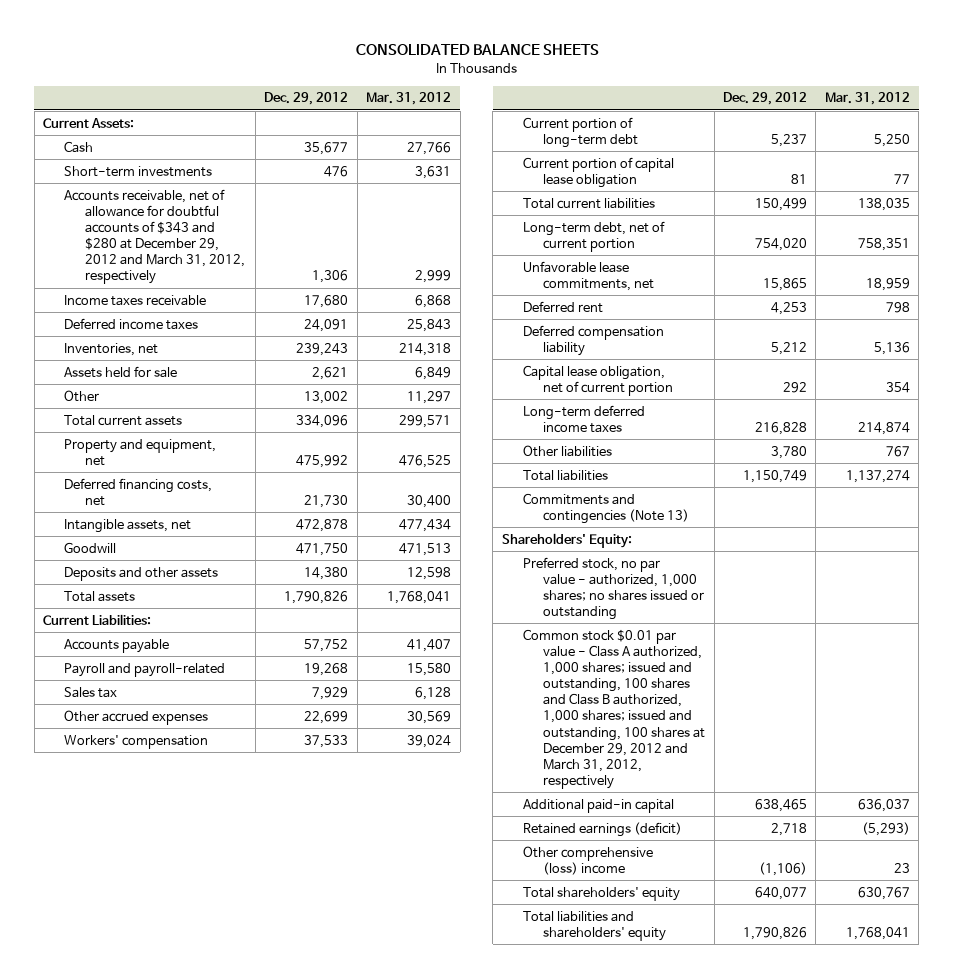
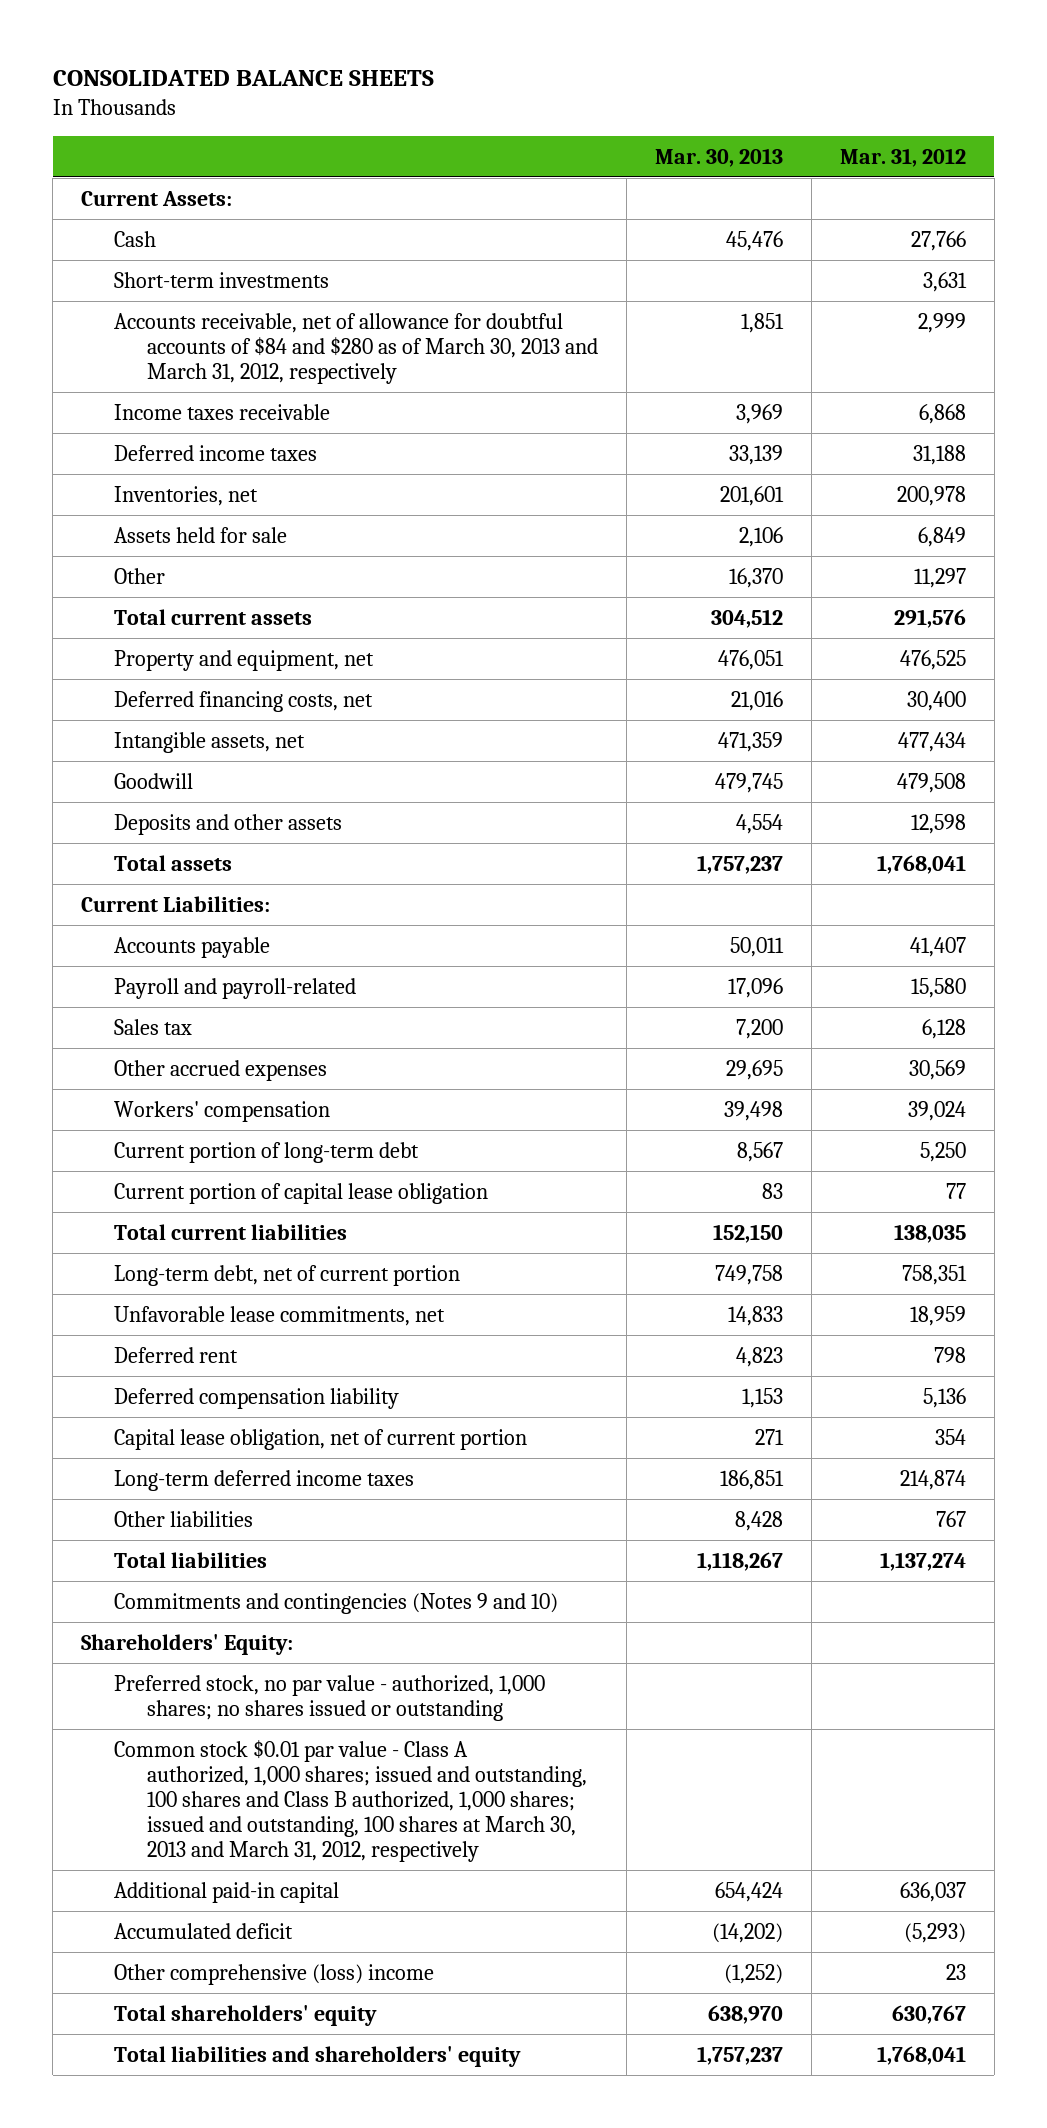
[264,92,349,106] Dec. 29, 2012 -> none
none -> [654,147,783,167] Mar. 30, 2013
[64,188,245,285] Accounts receivable, net of allowance for doubtful accounts of $343 and $280 at December 29, 2012 and March 31, 2012, respectively -> [114,312,598,384] Accounts receivable, net of allowance for doubtful accounts of $84 and $280 as of March 30, 2013 and March 31, 2012, respectively
[407,318,452,332] 25,843 -> [912,444,966,465] 31,188
[399,342,452,356] 214,318 -> [896,485,966,506] 200,978
[399,414,452,428] 299,571 -> [893,608,966,628] 291,576
[399,542,452,556] 471,513 -> [896,772,966,793] 479,508
[522,492,690,524] Commitments and contingencies (Note 13) -> [114,1592,559,1614] Commitments and contingencies (Notes 9 and 10)
[522,628,706,790] Common stock $0.01 par value - Class A authorized, 1,000 shares; issued and outstanding, 100 shares and Class B authorized, 1,000 shares; issued and outstanding, 100 shares at December 29, 2012 and March 31, 2012, respectively -> [114,1739,587,1862] Common stock $0.01 par value - Class A authorized, 1,000 shares; issued and outstanding, 100 shares and Class B authorized, 1,000 shares; issued and outstanding, 100 shares at March 30, 2013 and March 31, 2012, respectively
[522,821,682,837] Retained earnings (deficit) -> [114,1922,294,1939] Accumulated deficit

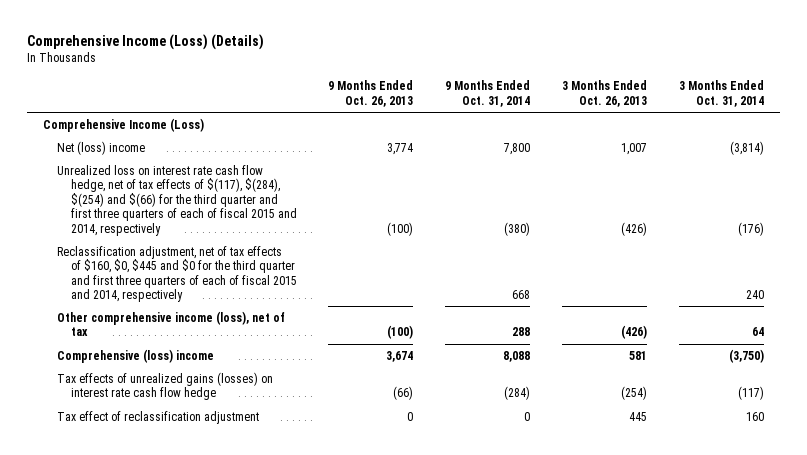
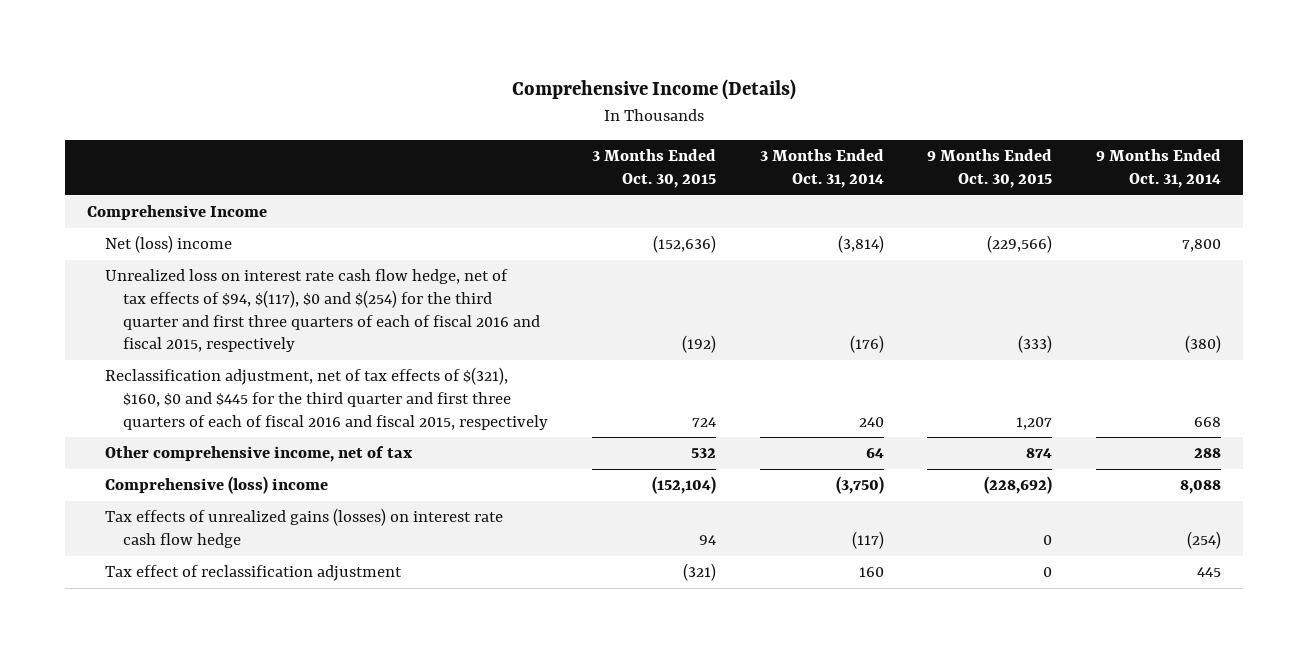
[27,33,265,50] Comprehensive Income (Loss) (Details) -> [512,79,797,101] Comprehensive Income (Details)
[328,80,414,107] 9 Months Ended Oct. 26, 2013 -> none
[561,80,647,107] 3 Months Ended Oct. 26, 2013 -> none
none -> [591,149,716,189] 3 Months Ended Oct. 30, 2015
none -> [927,149,1053,189] 9 Months Ended Oct. 30, 2015
[42,117,204,132] Comprehensive Income (Loss) -> [87,205,268,221] Comprehensive Income
[56,164,297,236] Unrealized loss on interest rate cash flow hedge, net of tax effects of $(117), $(284), $(254) and $(66) for the third quarter and first three quarters of each of fiscal 2015 and 2014, respectively -> [105,269,541,353] Unrealized loss on interest rate cash flow hedge, net of tax effects of $94, $(117), $0 and $(254) for the third quarter and first three quarters of each of fiscal 2016 and fiscal 2015, respectively
[56,245,297,303] Reclassification adjustment, net of tax effects of $160, $0, $445 and $0 for the third quarter and first three quarters of each of fiscal 2015 and 2014, respectively -> [105,367,549,430] Reclassification adjustment, net of tax effects of $(321), $160, $0 and $445 for the third quarter and first three quarters of each of fiscal 2016 and fiscal 2015, respectively
[56,310,285,337] Other comprehensive income (loss), net of tax -> [105,446,414,463] Other comprehensive income, net of tax
[504,386,531,401] (284) -> [1187,531,1222,550] (254)
[524,411,531,421] 0 -> [1197,567,1222,578] 445

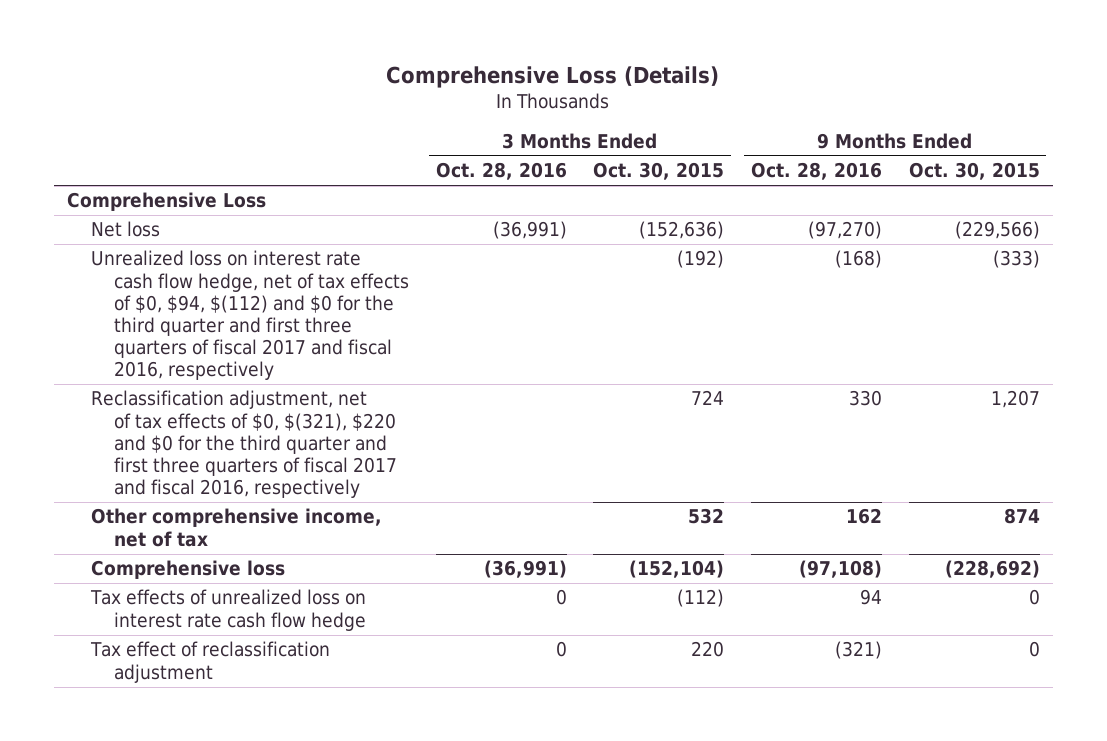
[512,79,797,101] Comprehensive Income (Details) -> [386,65,720,88] Comprehensive Loss (Details)
[759,149,884,189] 3 Months Ended Oct. 31, 2014 -> none
[1096,149,1222,189] 9 Months Ended Oct. 31, 2014 -> none
none -> [435,162,567,181] Oct. 28, 2016
none -> [751,162,883,181] Oct. 28, 2016
[87,205,268,221] Comprehensive Income -> [67,192,267,212] Comprehensive Loss
[105,235,233,254] Net (loss) income -> [90,221,160,238] Net loss
[105,269,541,353] Unrealized loss on interest rate cash flow hedge, net of tax effects of $94, $(117), $0 and $(254) for the third quarter and first three quarters of each of fiscal 2016 and fiscal 2015, respectively -> [90,250,410,381] Unrealized loss on interest rate cash flow hedge, net of tax effects of $0, $94, $(112) and $0 for the third quarter and first three quarters of fiscal 2017 and fiscal 2016, respectively
[105,367,549,430] Reclassification adjustment, net of tax effects of $(321), $160, $0 and $445 for the third quarter and first three quarters of each of fiscal 2016 and fiscal 2015, respectively -> [90,390,398,499] Reclassification adjustment, net of tax effects of $0, $(321), $220 and $0 for the third quarter and first three quarters of fiscal 2017 and fiscal 2016, respectively
[105,476,329,495] Comprehensive (loss) income -> [90,560,285,580] Comprehensive loss
[105,508,504,549] Tax effects of unrealized gains (losses) on interest rate cash flow hedge -> [89,589,367,631] Tax effects of unrealized loss on interest rate cash flow hedge
[698,535,716,546] 94 -> [677,589,725,608] (112)
[682,563,716,582] (321) -> [691,641,725,658] 220

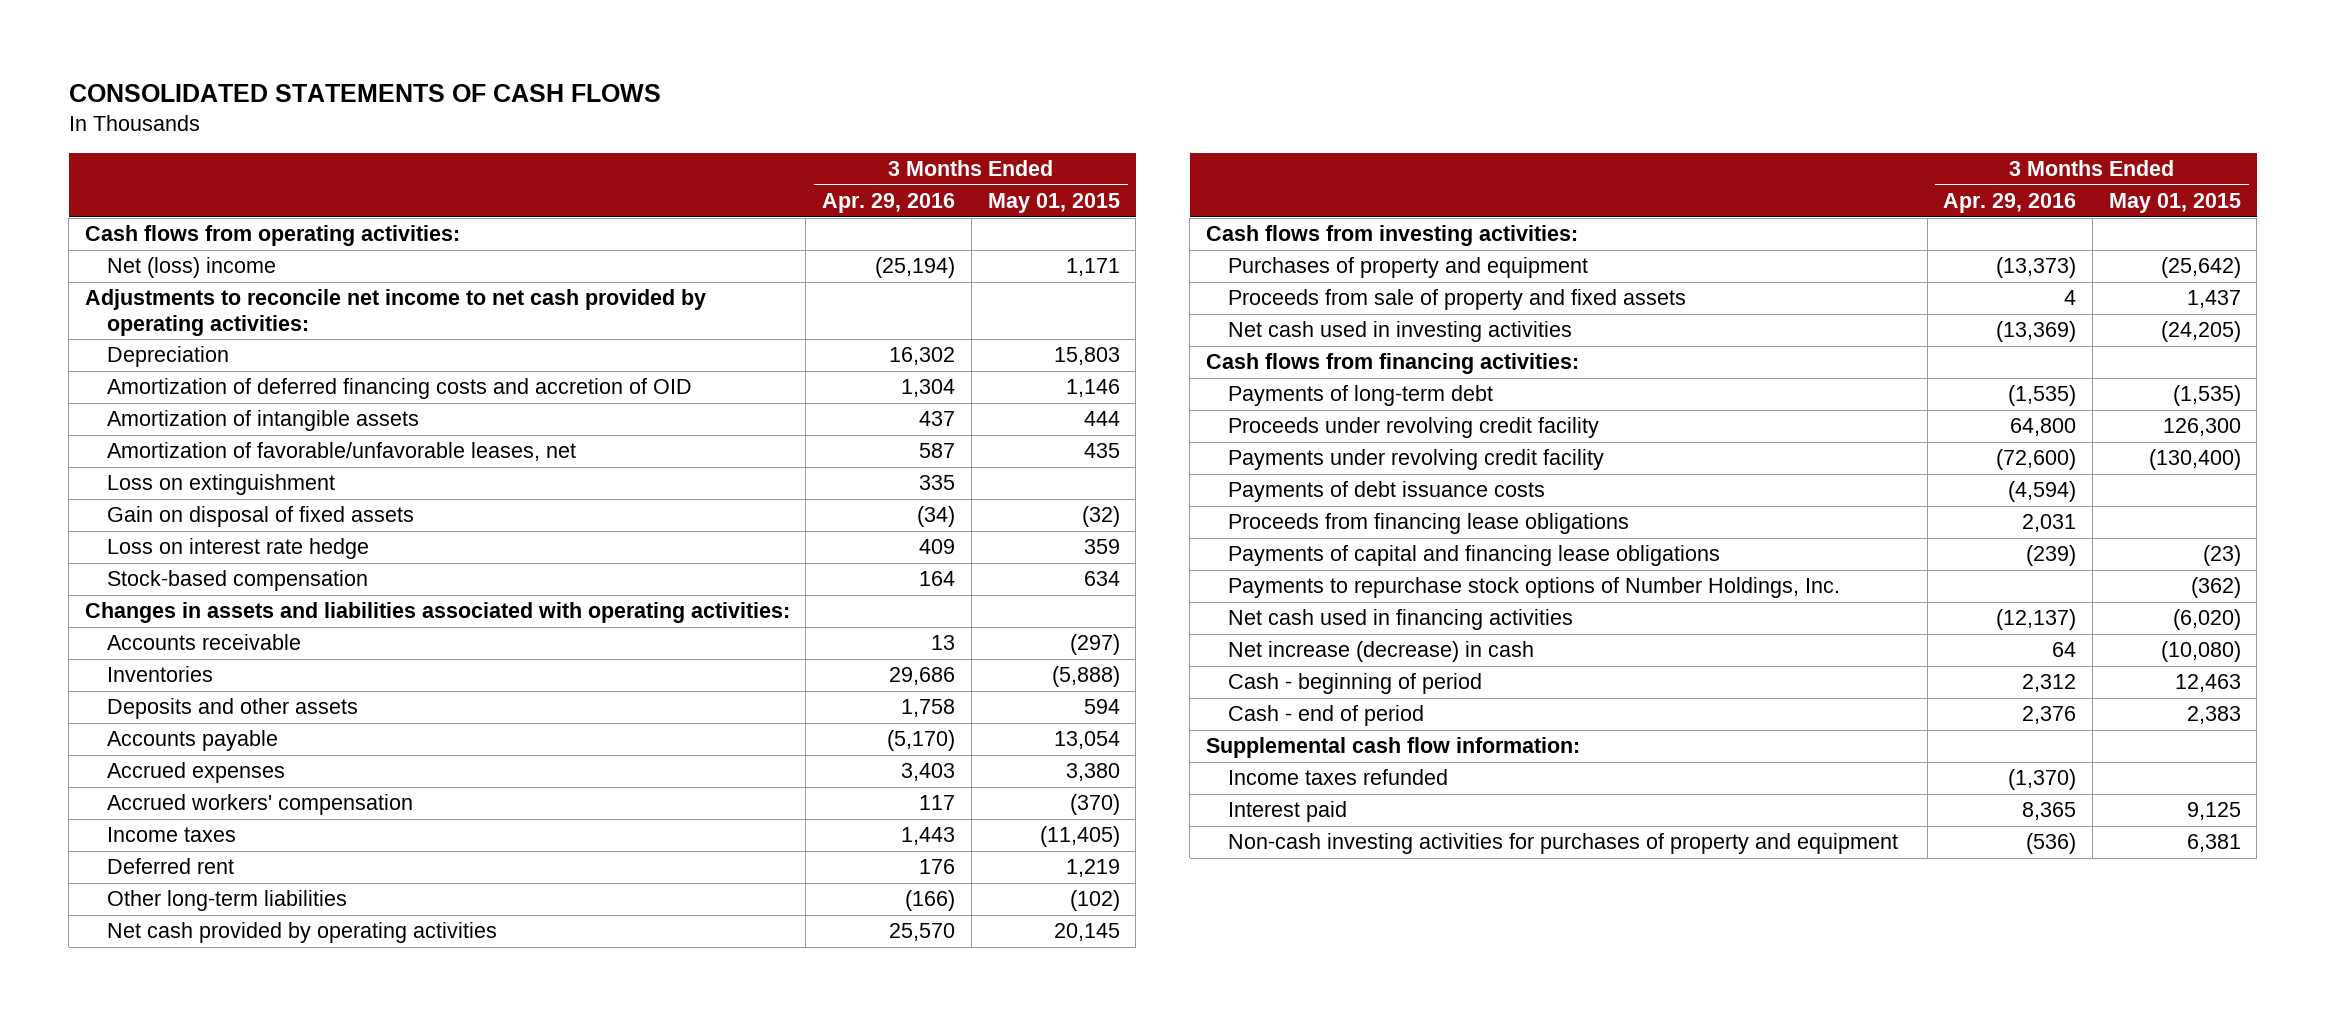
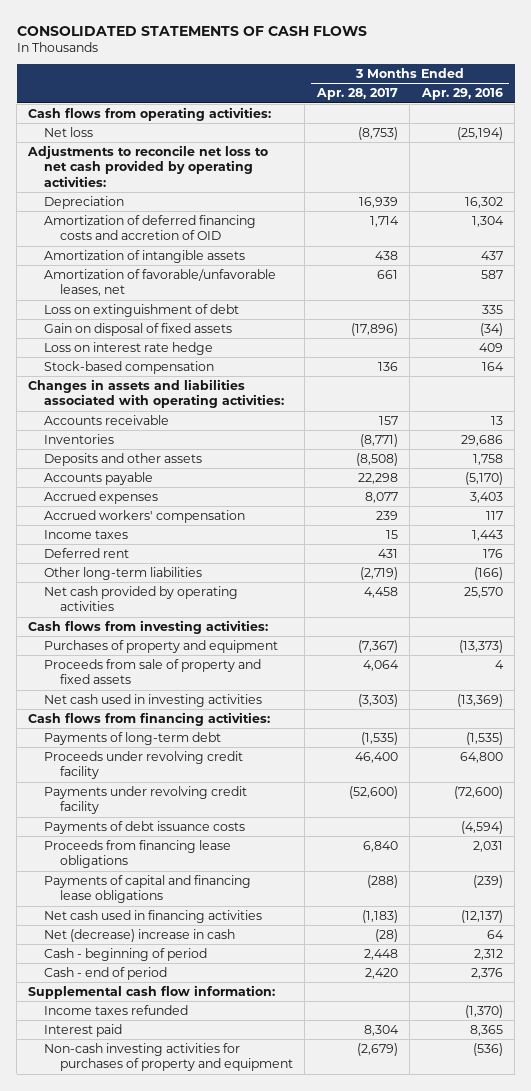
[987,193,1120,214] May 01, 2015 -> none
none -> [315,88,398,101] Apr. 28, 2017
[106,257,276,279] Net (loss) income -> [44,126,94,137] Net loss
[84,289,706,336] Adjustments to reconcile net income to net cash provided by operating activities: -> [27,144,269,187] Adjustments to reconcile net loss to net cash provided by operating activities:
[106,474,335,496] Loss on extinguishment -> [44,303,240,317] Loss on extinguishment of debt
[1227,577,1840,599] Payments to repurchase stock options of Number Holdings, Inc. -> none
[1227,641,1534,663] Net increase (decrease) in cash -> [44,928,236,942] Net (decrease) increase in cash

